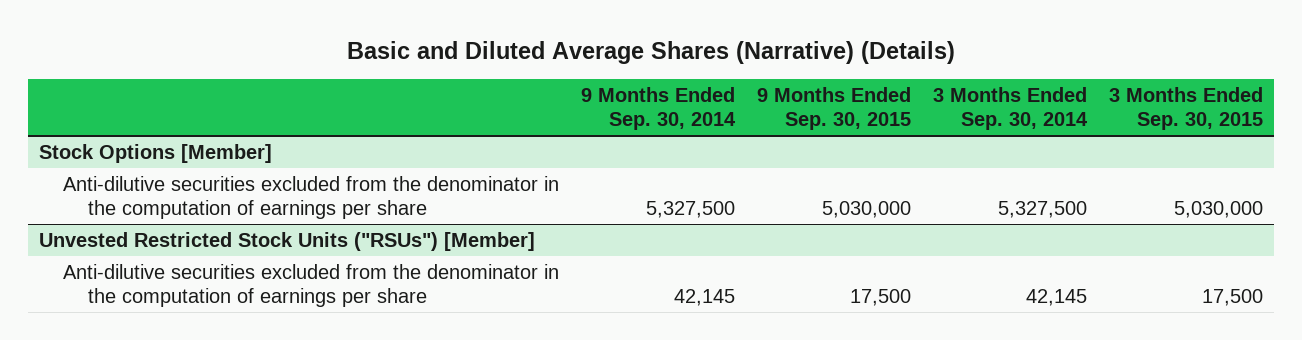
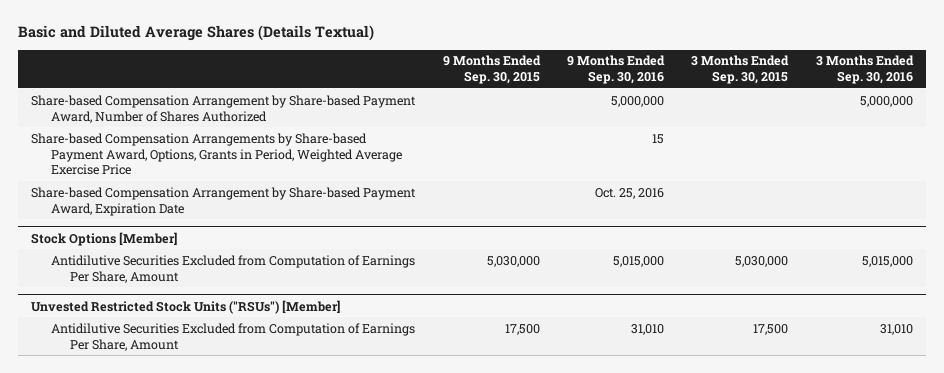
[347,41,956,65] Basic and Diluted Average Shares (Narrative) (Details) -> [17,25,374,42] Basic and Diluted Average Shares (Details Textual)
[581,87,737,131] 9 Months Ended Sep. 30, 2014 -> none
[933,87,1089,131] 3 Months Ended Sep. 30, 2014 -> none
none -> [567,55,666,85] 9 Months Ended Sep. 30, 2016
none -> [815,55,914,85] 3 Months Ended Sep. 30, 2016
none -> [31,94,417,123] Share-based Compensation Arrangement by Share-based Payment Award, Number of Shares Authorized
none -> [31,132,402,176] Share-based Compensation Arrangements by Share-based Payment Award, Options, Grants in Period, Weighted Average Exercise Price
none -> [31,186,417,216] Share-based Compensation Arrangement by Share-based Payment Award, Expiration Date
[63,175,560,219] Anti-dilutive securities excluded from the denominator in the computation of earnings per share -> [50,254,415,283] Antidilutive Securities Excluded from Computation of Earnings Per Share, Amount
[63,263,560,307] Anti-dilutive securities excluded from the denominator in the computation of earnings per share -> [50,322,415,351] Antidilutive Securities Excluded from Computation of Earnings Per Share, Amount

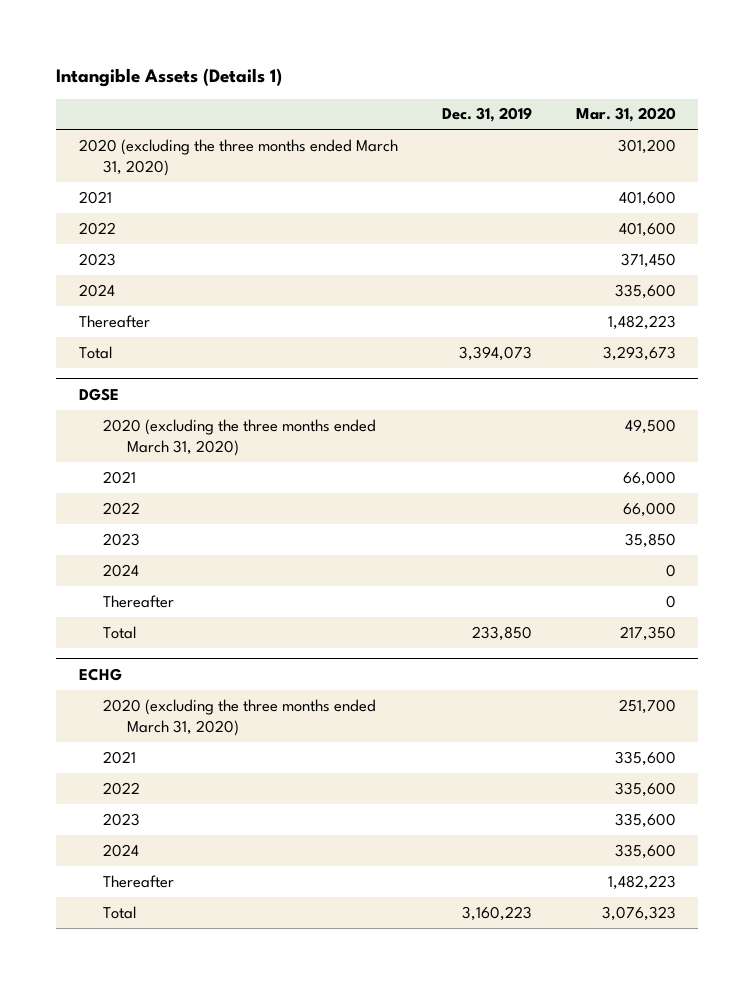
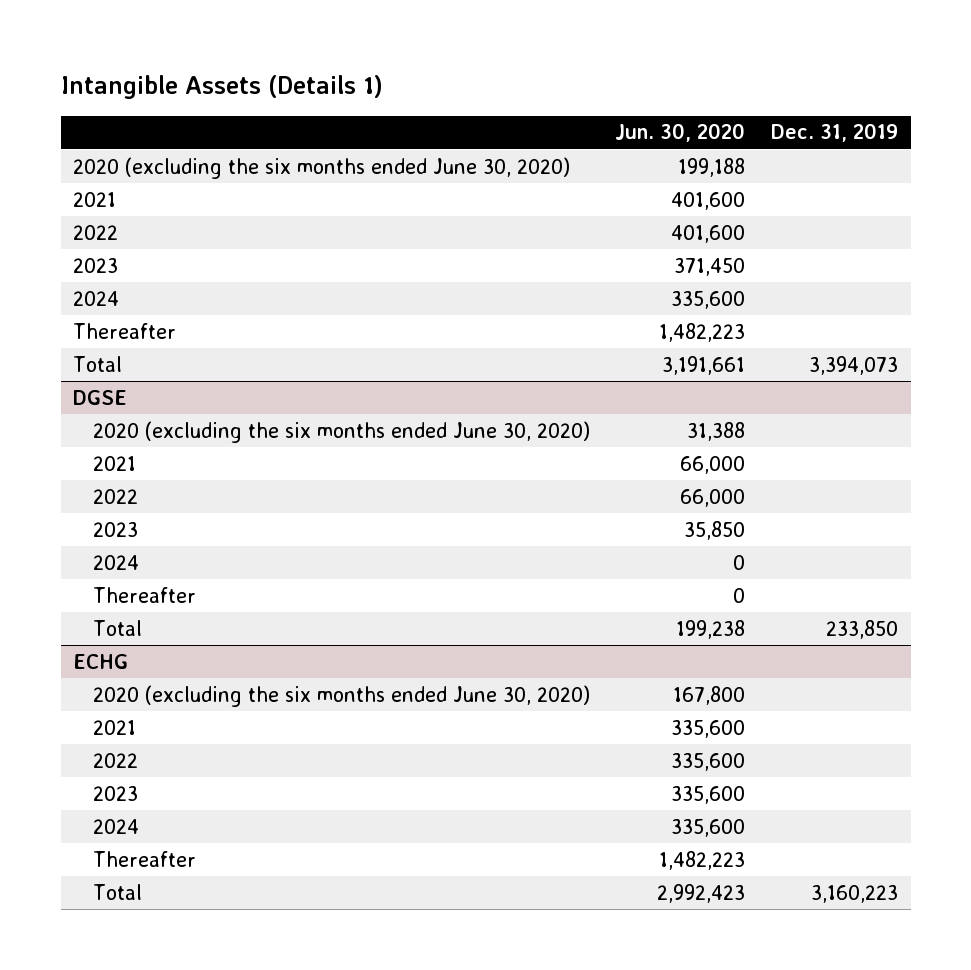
[576,107,677,123] Mar. 31, 2020 -> none
none -> [615,123,746,143] Jun. 30, 2020
[78,138,398,177] 2020 (excluding the three months ended March 31, 2020) -> [73,156,571,179] 2020 (excluding the six months ended June 30, 2020)
[102,418,376,457] 2020 (excluding the three months ended March 31, 2020) -> [92,420,590,443] 2020 (excluding the six months ended June 30, 2020)
[102,698,376,737] 2020 (excluding the three months ended March 31, 2020) -> [92,684,590,707] 2020 (excluding the six months ended June 30, 2020)

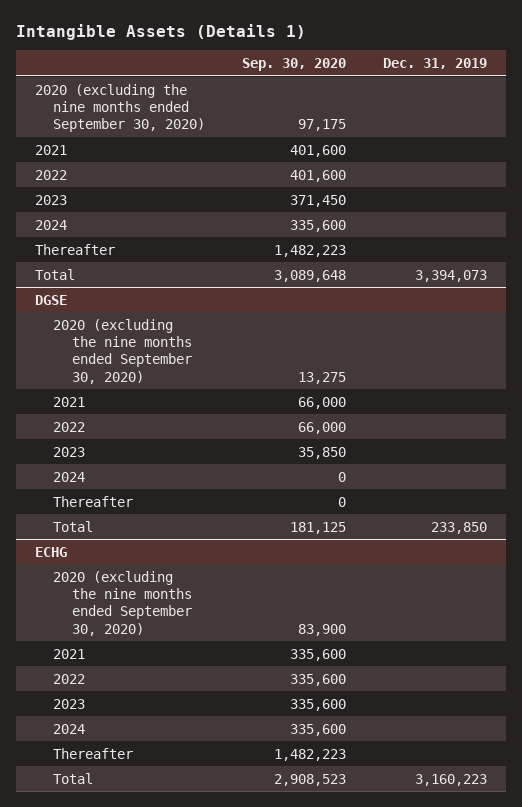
[615,123,746,143] Jun. 30, 2020 -> none
none -> [242,57,347,71] Sep. 30, 2020
[73,156,571,179] 2020 (excluding the six months ended June 30, 2020) -> [34,83,206,133] 2020 (excluding the nine months ended September 30, 2020)
[92,420,590,443] 2020 (excluding the six months ended June 30, 2020) -> [53,318,193,384] 2020 (excluding the nine months ended September 30, 2020)
[92,684,590,707] 2020 (excluding the six months ended June 30, 2020) -> [53,570,193,636] 2020 (excluding the nine months ended September 30, 2020)

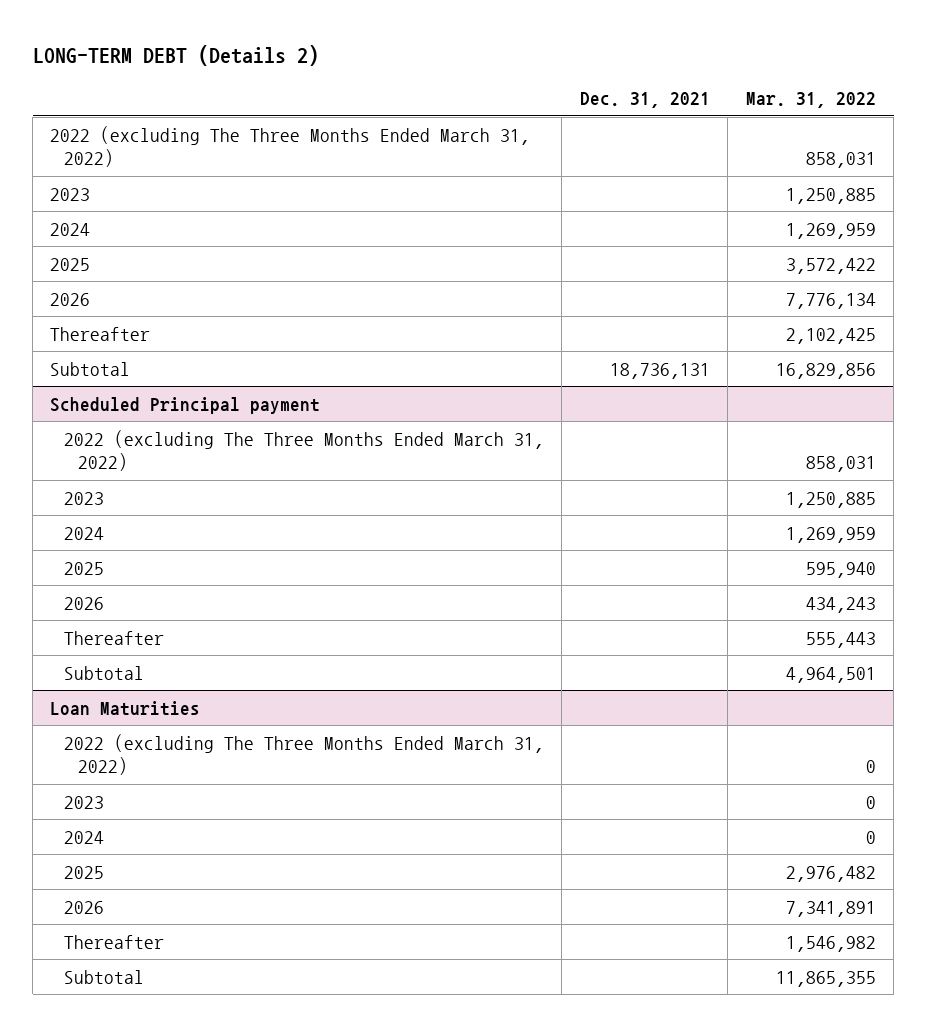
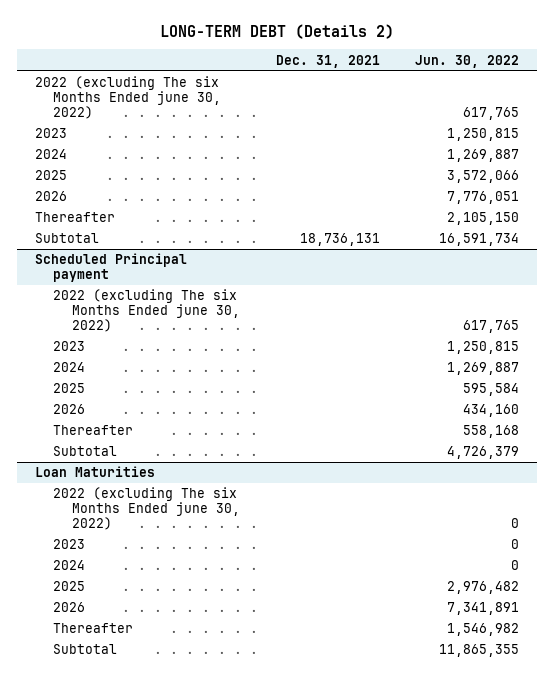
[745,92,876,109] Mar. 31, 2022 -> none
none -> [415,54,520,68] Jun. 30, 2022
[50,125,531,168] 2022 (excluding The Three Months Ended March 31, 2022) -> [34,76,222,120] 2022 (excluding The six Months Ended june 30, 2022)
[64,429,545,472] 2022 (excluding The Three Months Ended March 31, 2022) -> [53,289,240,333] 2022 (excluding The six Months Ended june 30, 2022)
[64,733,545,776] 2022 (excluding The Three Months Ended March 31, 2022) -> [53,487,240,531] 2022 (excluding The six Months Ended june 30, 2022)

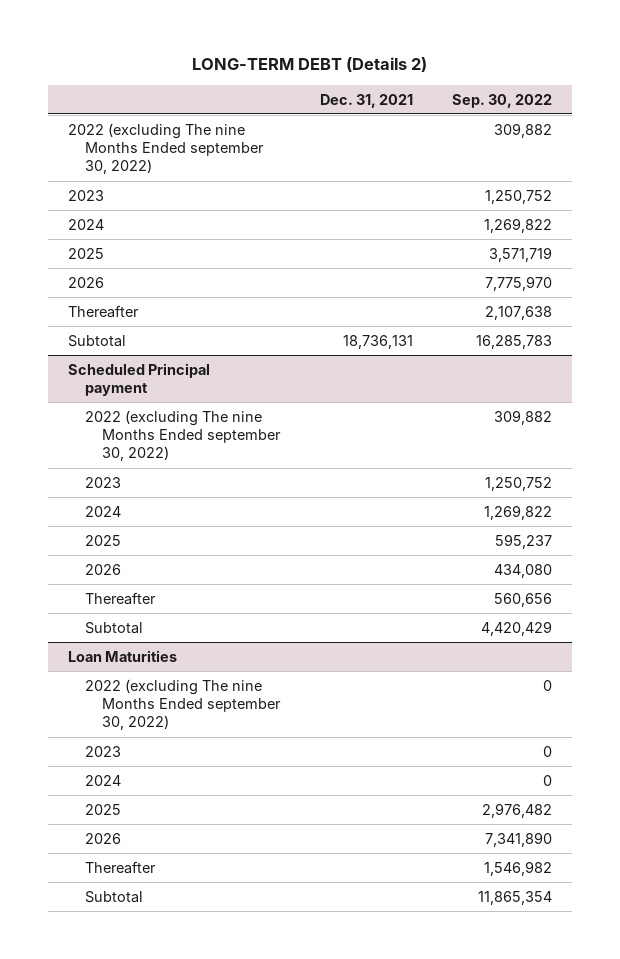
[415,54,520,68] Jun. 30, 2022 -> none
none -> [452,93,553,108] Sep. 30, 2022
[34,76,222,120] 2022 (excluding The six Months Ended june 30, 2022) -> [67,122,265,175] 2022 (excluding The nine Months Ended september 30, 2022)
[53,289,240,333] 2022 (excluding The six Months Ended june 30, 2022) -> [85,409,282,462] 2022 (excluding The nine Months Ended september 30, 2022)
[53,487,240,531] 2022 (excluding The six Months Ended june 30, 2022) -> [85,678,282,731] 2022 (excluding The nine Months Ended september 30, 2022)

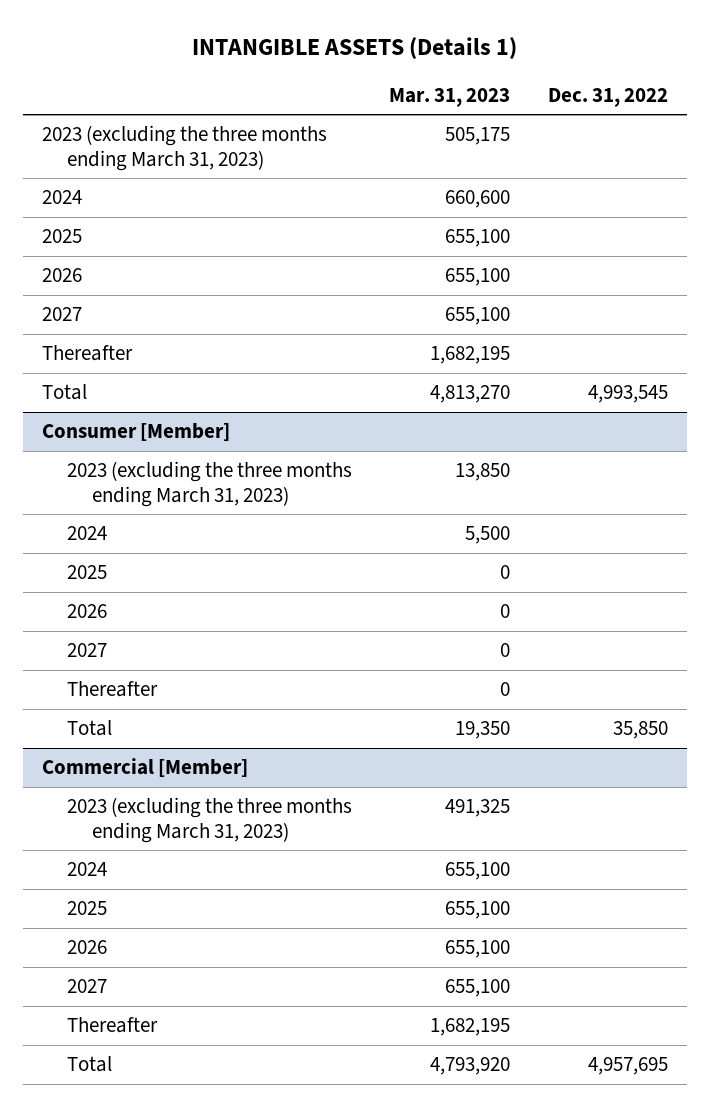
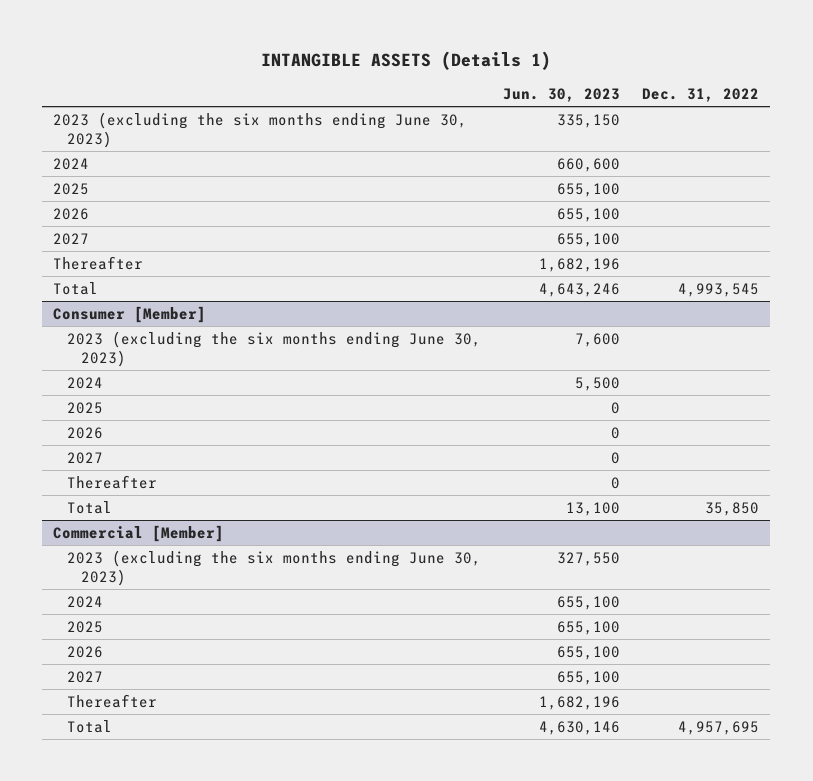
[389,87,511,107] Mar. 31, 2023 -> none
none -> [503,88,621,103] Jun. 30, 2023
[41,125,327,171] 2023 (excluding the three months ending March 31, 2023) -> [53,111,468,148] 2023 (excluding the six months ending June 30, 2023)
[66,461,352,507] 2023 (excluding the three months ending March 31, 2023) -> [67,330,482,367] 2023 (excluding the six months ending June 30, 2023)
[66,797,352,843] 2023 (excluding the three months ending March 31, 2023) -> [67,549,482,586] 2023 (excluding the six months ending June 30, 2023)

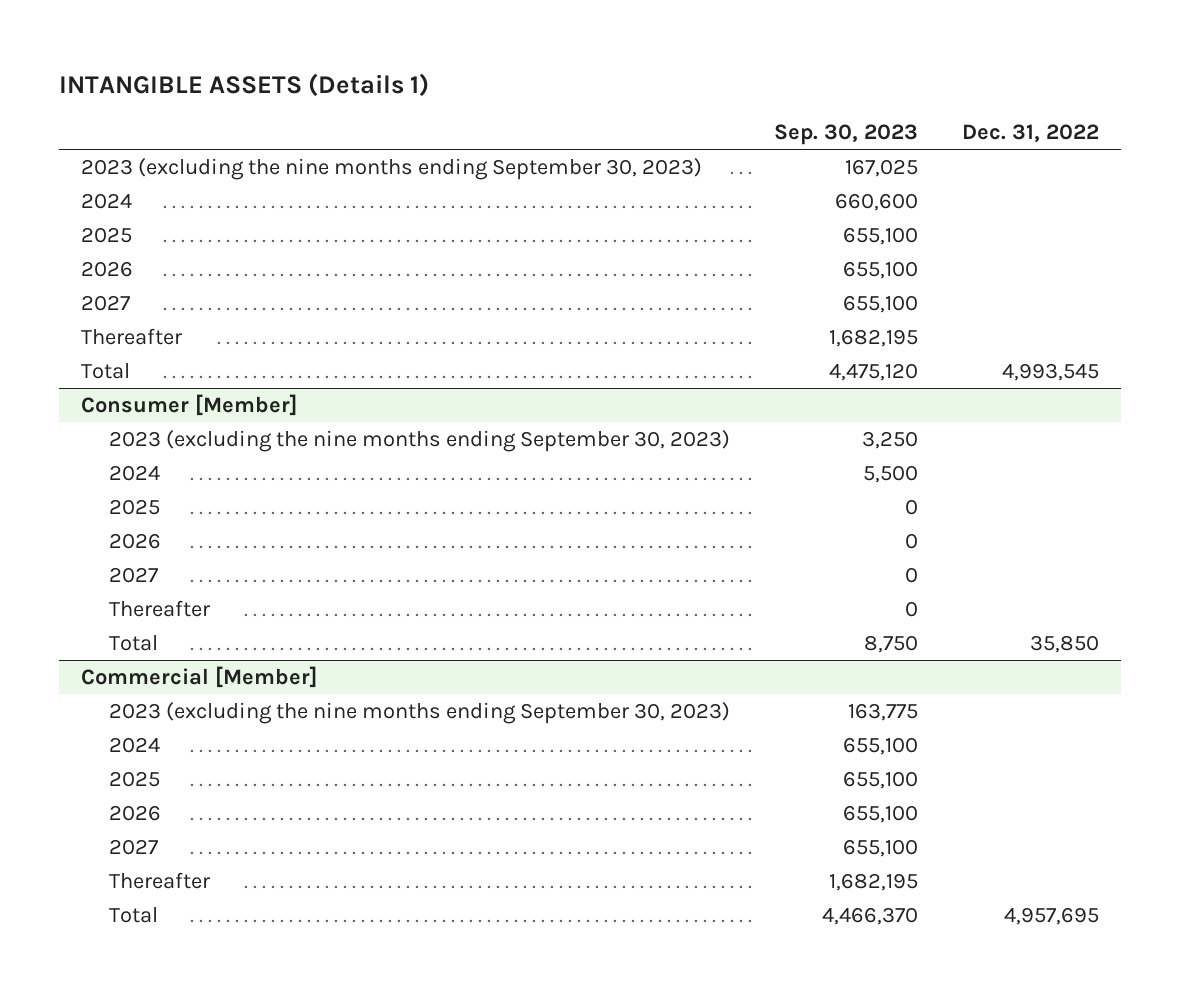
[503,88,621,103] Jun. 30, 2023 -> none
none -> [773,124,918,146] Sep. 30, 2023
[53,111,468,148] 2023 (excluding the six months ending June 30, 2023) -> [81,157,703,180] 2023 (excluding the nine months ending September 30, 2023)
[67,330,482,367] 2023 (excluding the six months ending June 30, 2023) -> [108,429,730,452] 2023 (excluding the nine months ending September 30, 2023)
[67,549,482,586] 2023 (excluding the six months ending June 30, 2023) -> [108,701,730,724] 2023 (excluding the nine months ending September 30, 2023)

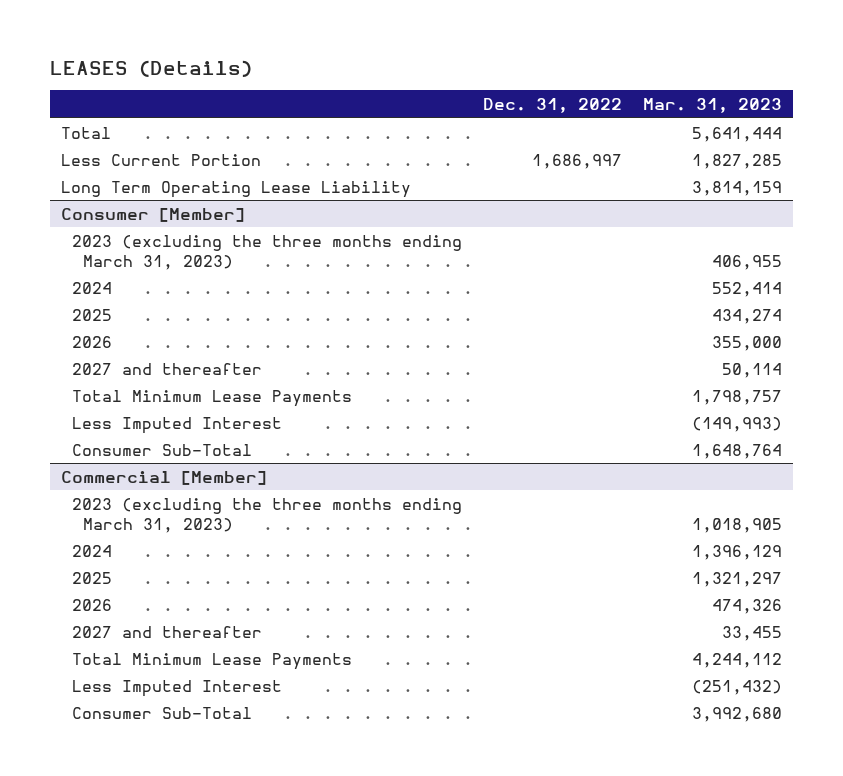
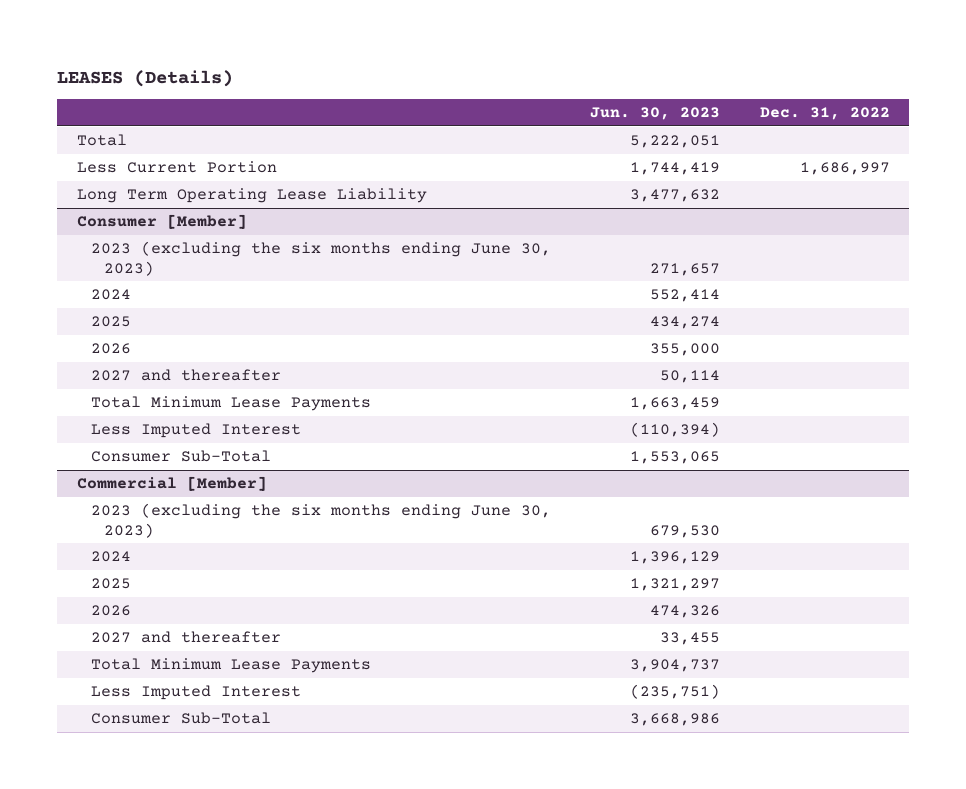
[643,98,783,114] Mar. 31, 2023 -> none
none -> [590,107,721,121] Jun. 30, 2023
[71,234,462,270] 2023 (excluding the three months ending March 31, 2023) -> [90,241,551,276] 2023 (excluding the six months ending June 30, 2023)
[71,497,462,533] 2023 (excluding the three months ending March 31, 2023) -> [90,503,551,538] 2023 (excluding the six months ending June 30, 2023)

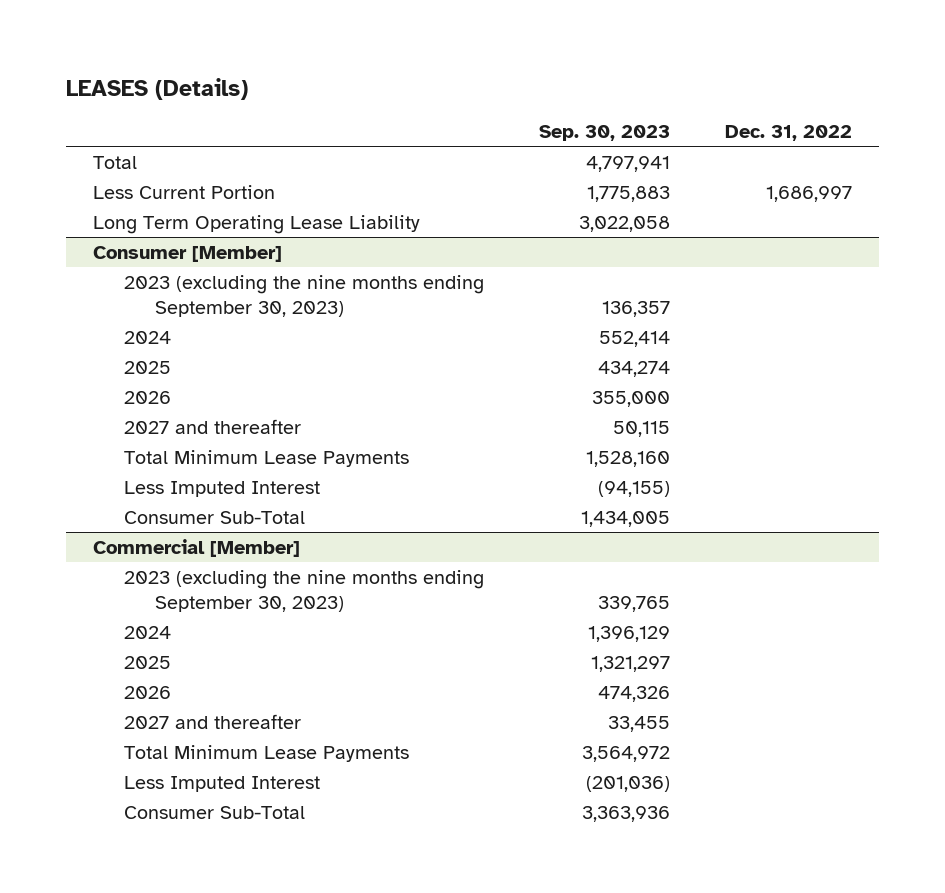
[590,107,721,121] Jun. 30, 2023 -> none
none -> [538,124,670,141] Sep. 30, 2023
[90,241,551,276] 2023 (excluding the six months ending June 30, 2023) -> [124,274,485,317] 2023 (excluding the nine months ending September 30, 2023)
[90,503,551,538] 2023 (excluding the six months ending June 30, 2023) -> [124,569,485,612] 2023 (excluding the nine months ending September 30, 2023)

